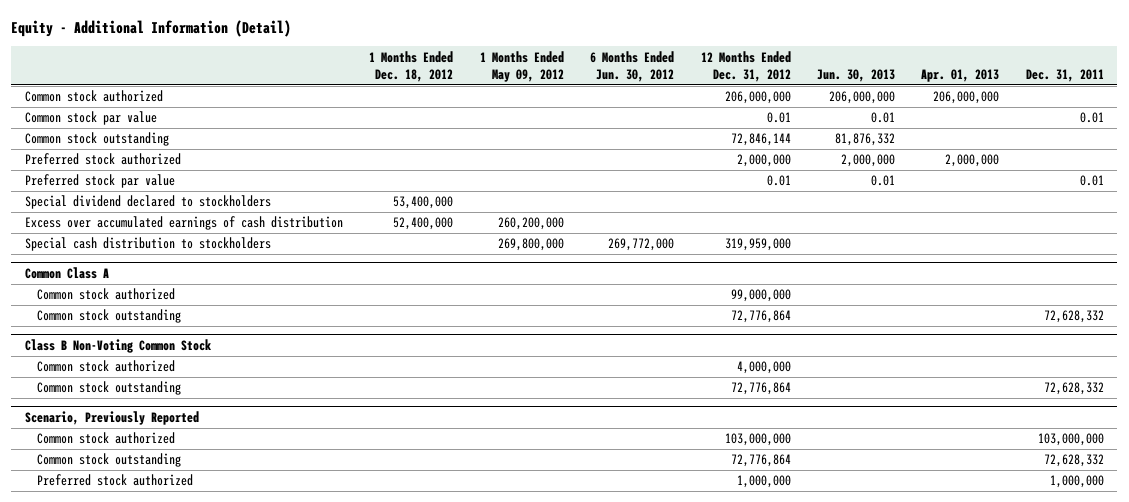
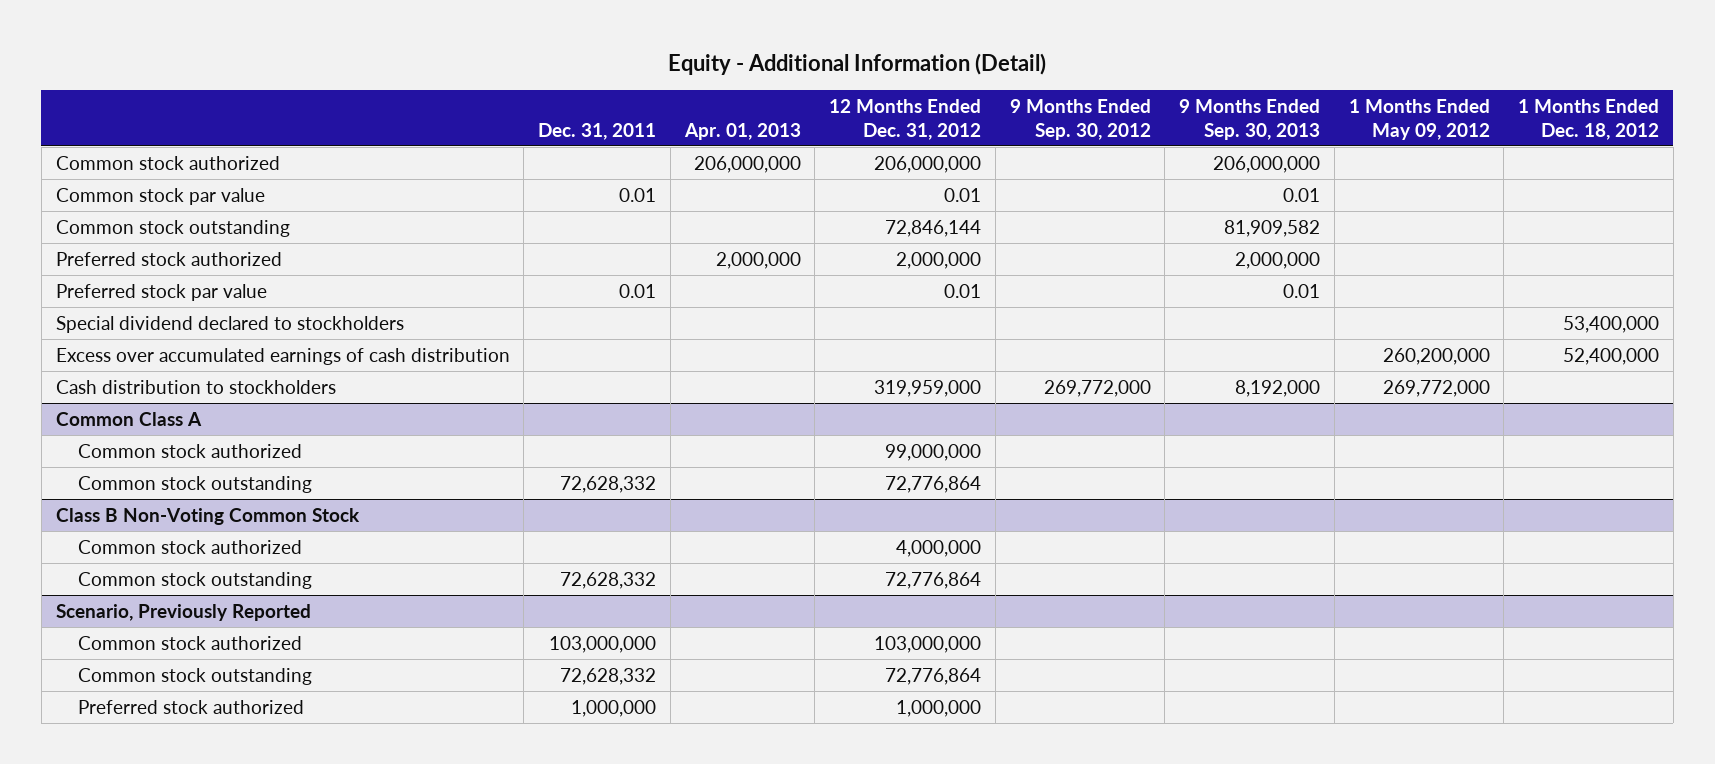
[590,50,675,82] 6 Months Ended Jun. 30, 2012 -> none
[817,68,896,82] Jun. 30, 2013 -> none
none -> [1009,98,1151,140] 9 Months Ended Sep. 30, 2012
none -> [1179,98,1321,140] 9 Months Ended Sep. 30, 2013
[24,237,271,252] Special cash distribution to stockholders -> [55,379,336,394] Cash distribution to stockholders
[497,238,564,252] 269,800,000 -> [1382,379,1490,397] 269,772,000

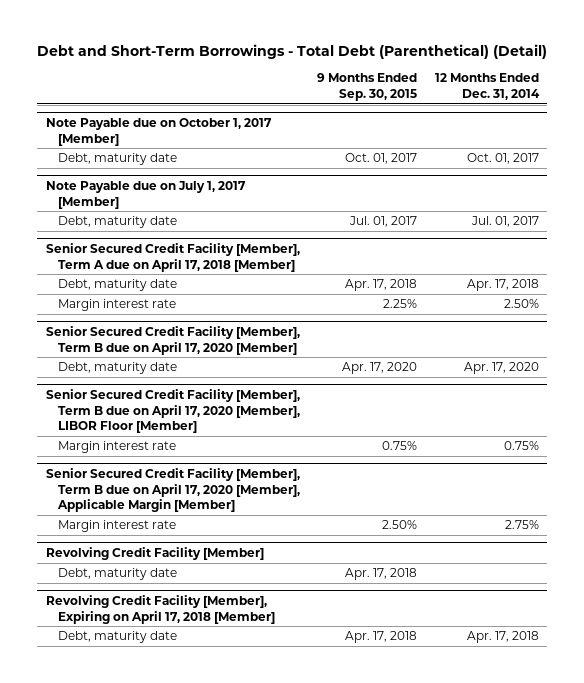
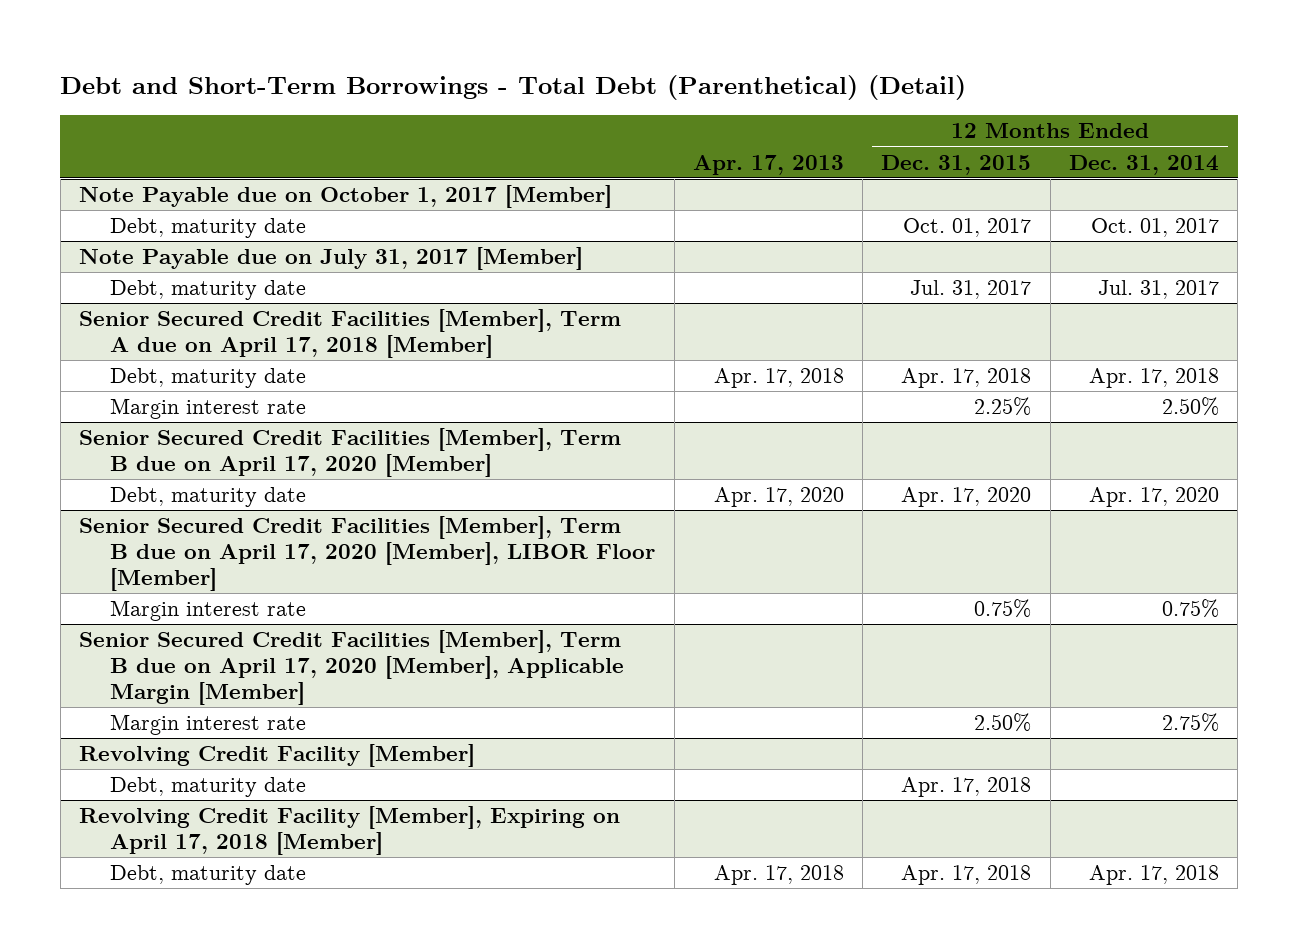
[317,73,418,102] 9 Months Ended Sep. 30, 2015 -> none
none -> [692,154,844,175] Apr. 17, 2013
none -> [881,154,1032,175] Dec. 31, 2015
[45,181,246,209] Note Payable due on July 1, 2017 [Member] -> [78,247,583,271] Note Payable due on July 31, 2017 [Member]
[470,216,539,228] Jul. 01, 2017 -> [1097,280,1219,300] Jul. 31, 2017
[45,243,300,272] Senior Secured Credit Facility [Member], Term A due on April 17, 2018 [Member] -> [78,309,621,358] Senior Secured Credit Facilities [Member], Term A due on April 17, 2018 [Member]
[45,326,300,355] Senior Secured Credit Facility [Member], Term B due on April 17, 2020 [Member] -> [78,428,621,477] Senior Secured Credit Facilities [Member], Term B due on April 17, 2020 [Member]
[45,389,300,434] Senior Secured Credit Facility [Member], Term B due on April 17, 2020 [Member], LIBOR Floor [Member] -> [78,516,656,591] Senior Secured Credit Facilities [Member], Term B due on April 17, 2020 [Member], LIBOR Floor [Member]
[45,468,300,513] Senior Secured Credit Facility [Member], Term B due on April 17, 2020 [Member], Applicable Margin [Member] -> [78,630,625,705] Senior Secured Credit Facilities [Member], Term B due on April 17, 2020 [Member], Applicable Margin [Member]

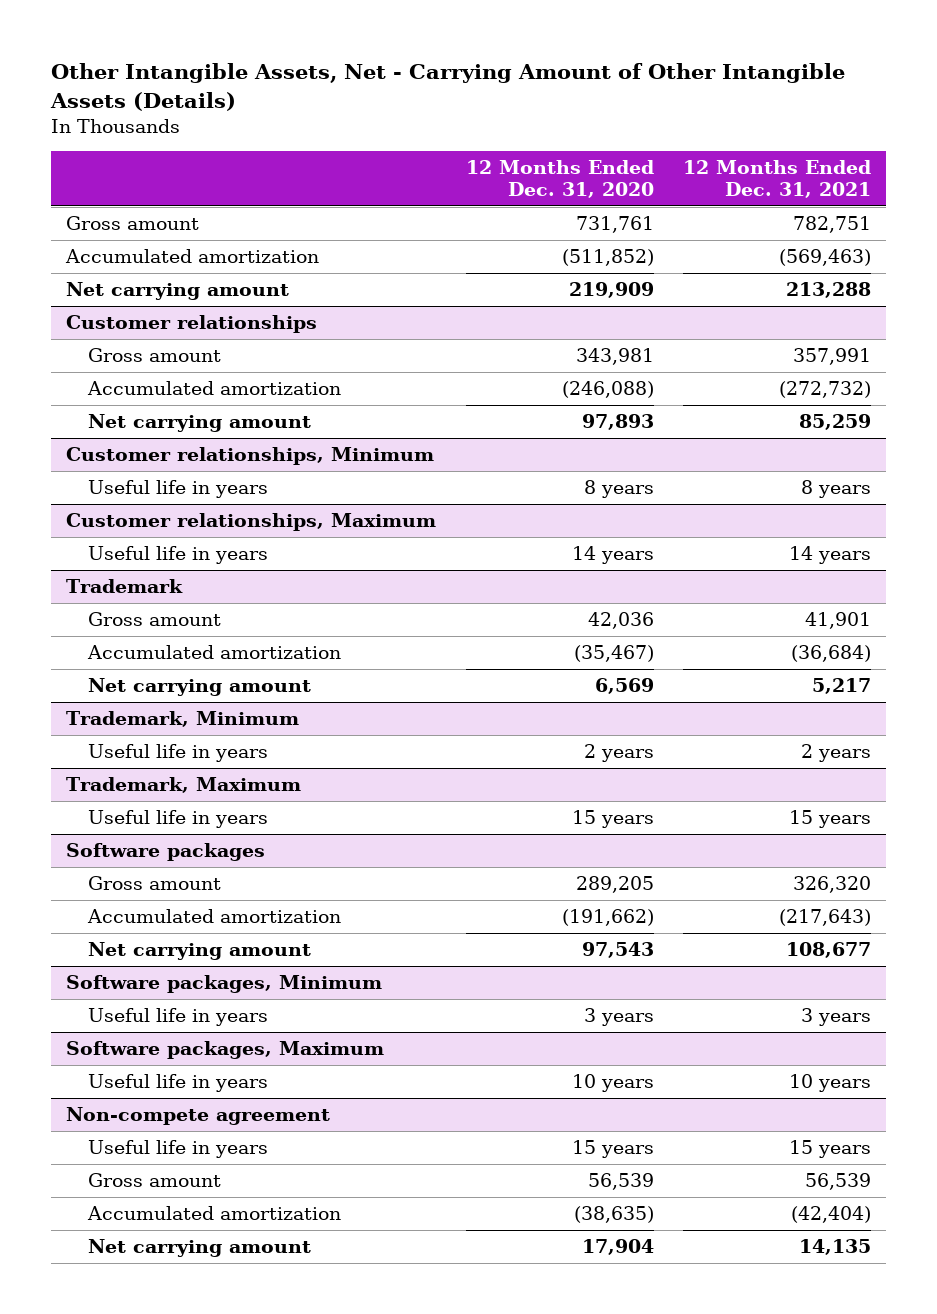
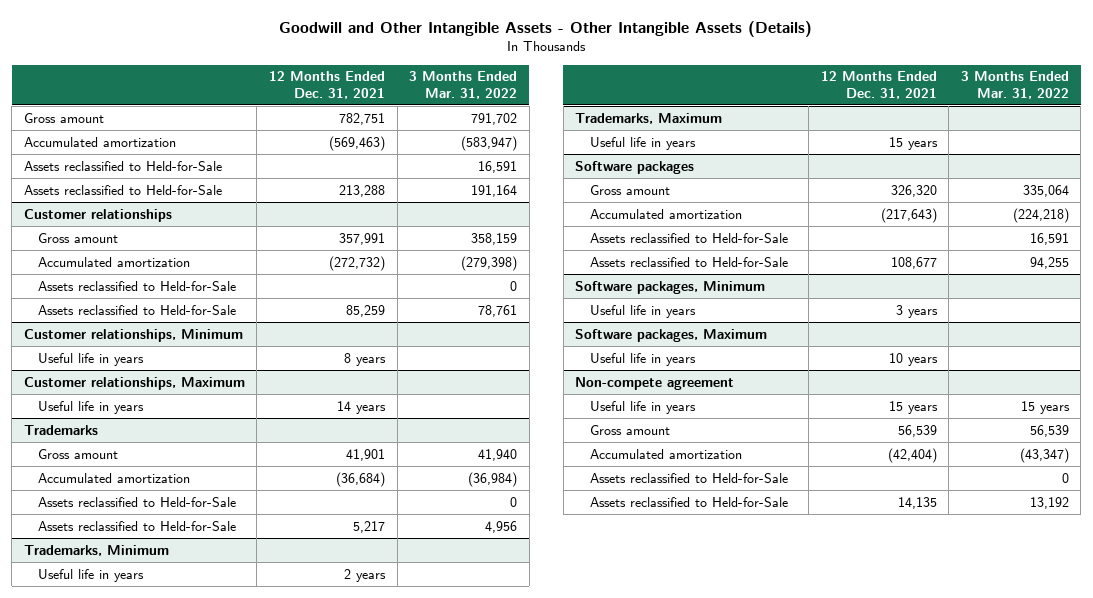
[49,63,845,112] Other Intangible Assets, Net - Carrying Amount of Other Intangible Assets (Details) -> [279,20,813,37] Goodwill and Other Intangible Assets - Other Intangible Assets (Details)
[465,160,654,199] 12 Months Ended Dec. 31, 2020 -> none
none -> [409,71,518,99] 3 Months Ended Mar. 31, 2022
none -> [23,160,222,171] Assets reclassified to Held-for-Sale
[65,282,289,301] Net carrying amount -> [23,184,222,195] Assets reclassified to Held-for-Sale
none -> [38,280,237,291] Assets reclassified to Held-for-Sale
[88,414,312,433] Net carrying amount -> [38,304,237,315] Assets reclassified to Held-for-Sale
[65,579,183,594] Trademark -> [23,424,98,435] Trademarks
none -> [38,496,237,507] Assets reclassified to Held-for-Sale
[88,678,312,697] Net carrying amount -> [38,520,237,531] Assets reclassified to Held-for-Sale
[65,711,299,728] Trademark, Minimum -> [23,544,169,556] Trademarks, Minimum
[65,777,301,794] Trademark, Maximum -> [575,112,723,124] Trademarks, Maximum
none -> [589,232,788,243] Assets reclassified to Held-for-Sale
[88,942,312,961] Net carrying amount -> [589,256,788,267] Assets reclassified to Held-for-Sale
none -> [589,472,788,483] Assets reclassified to Held-for-Sale
[88,1239,312,1258] Net carrying amount -> [589,496,788,507] Assets reclassified to Held-for-Sale

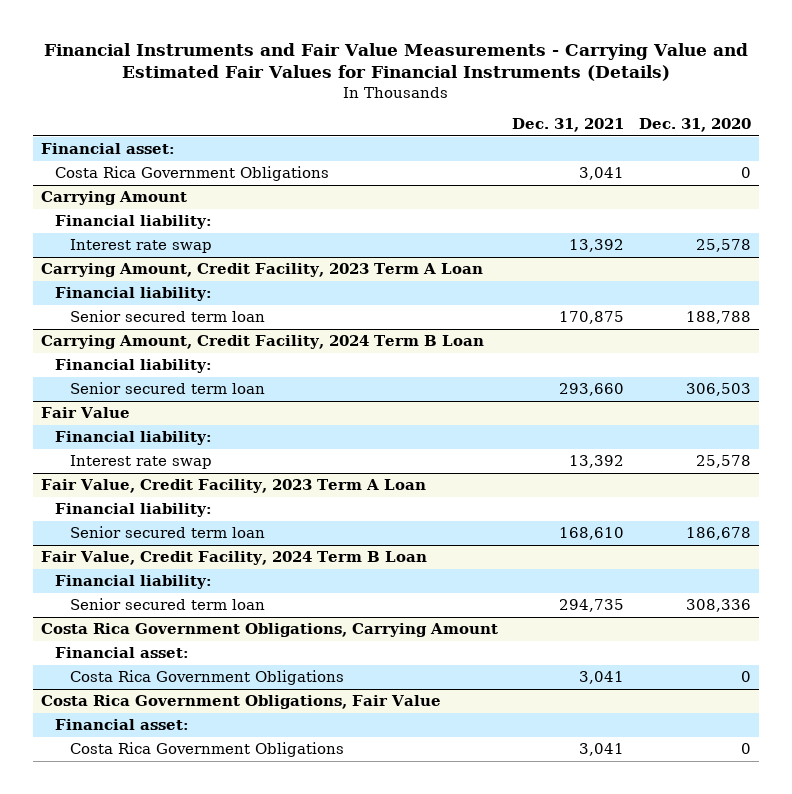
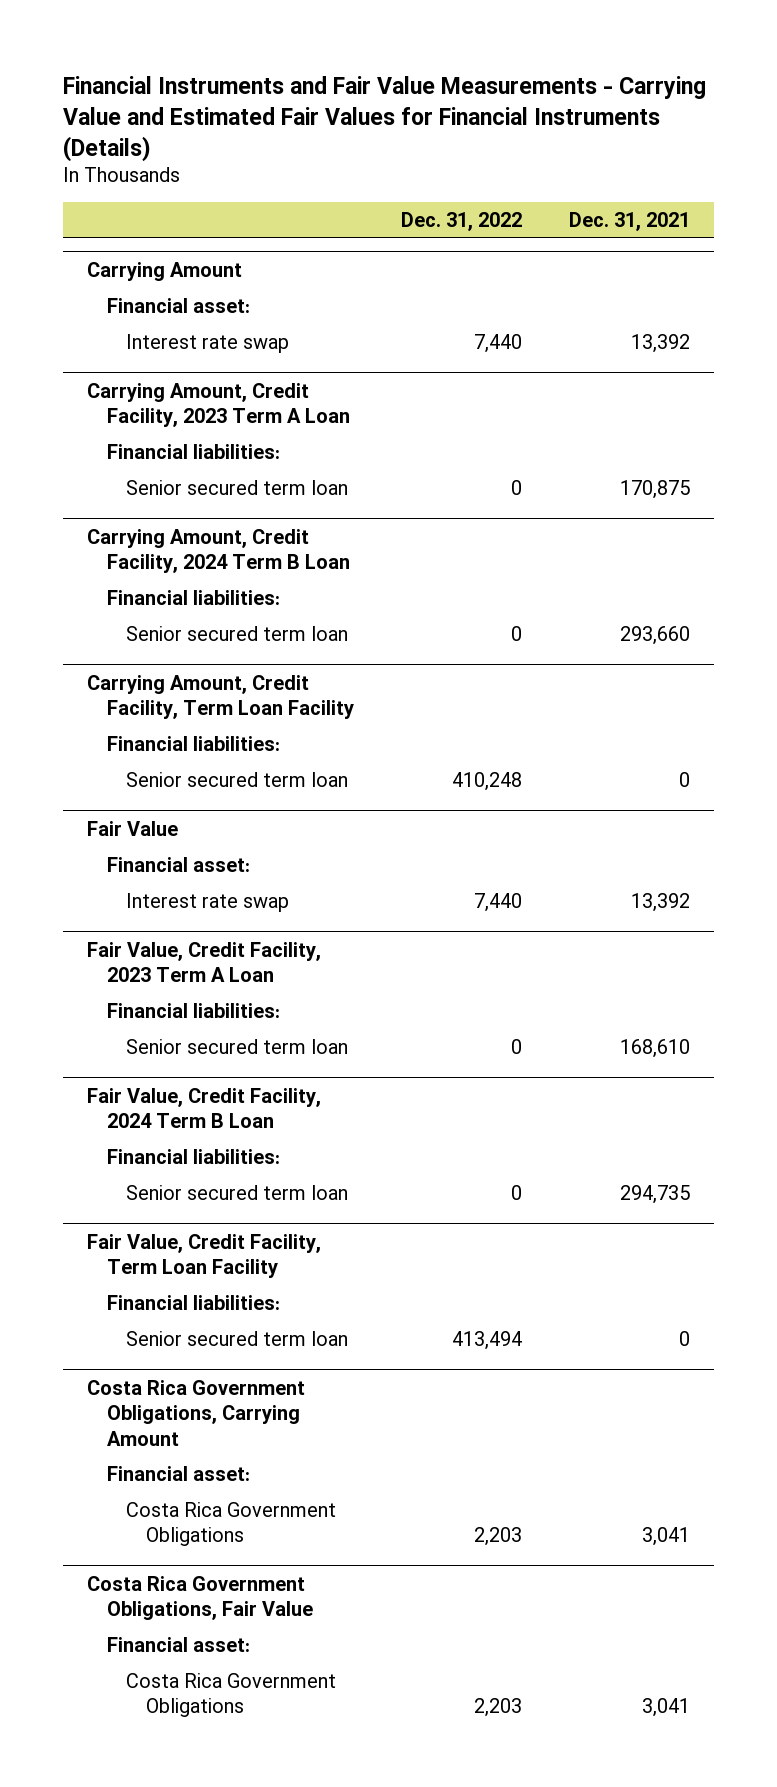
[639,118,752,133] Dec. 31, 2020 -> none
none -> [400,212,522,232] Dec. 31, 2022
[40,143,175,155] Financial asset: -> none
[55,166,330,182] Costa Rica Government Obligations -> none
[55,215,213,230] Financial liability: -> none
none -> [106,297,250,313] Financial asset:
[55,287,213,302] Financial liability: -> [106,443,280,459] Financial liabilities:
[55,359,213,374] Financial liability: -> [106,589,280,605] Financial liabilities:
none -> [86,674,354,720] Carrying Amount, Credit Facility, Term Loan Facility
none -> [106,735,280,751] Financial liabilities:
none -> [126,771,349,787] Senior secured term loan
[55,431,213,446] Financial liability: -> none
none -> [106,856,250,872] Financial asset:
[55,503,213,518] Financial liability: -> [106,1002,280,1018] Financial liabilities:
[55,575,213,590] Financial liability: -> [106,1148,280,1164] Financial liabilities:
none -> [86,1233,321,1279] Fair Value, Credit Facility, Term Loan Facility
none -> [106,1294,280,1310] Financial liabilities:
none -> [126,1330,349,1346] Senior secured term loan

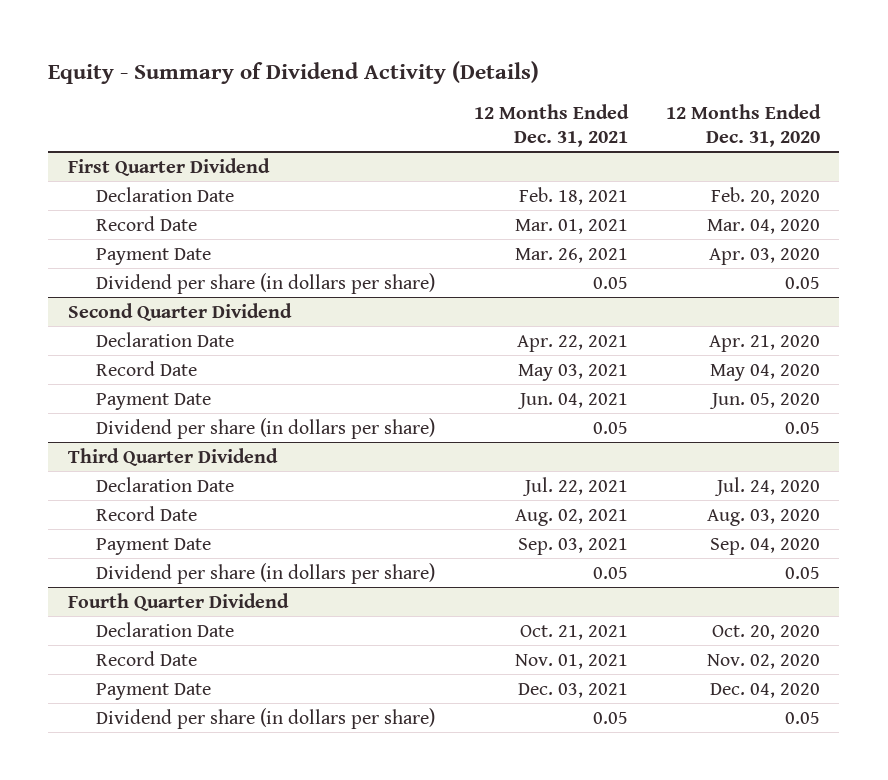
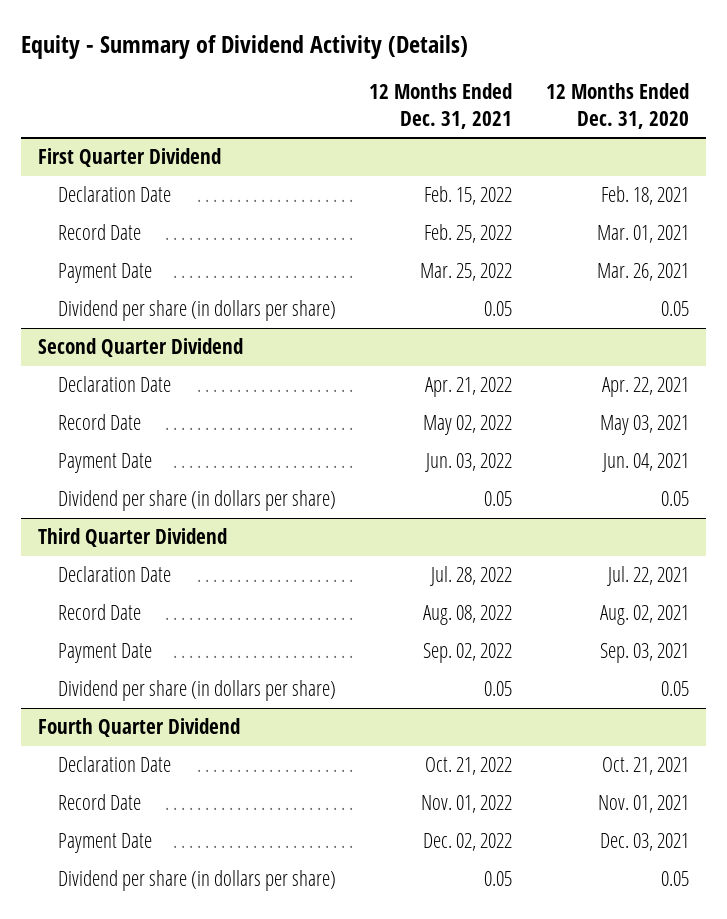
[518,186,628,205] Feb. 18, 2021 -> [424,186,513,206] Feb. 15, 2022
[711,186,821,205] Feb. 20, 2020 -> [600,186,689,206] Feb. 18, 2021
[514,218,628,234] Mar. 01, 2021 -> [424,224,513,244] Feb. 25, 2022
[707,218,821,234] Mar. 04, 2020 -> [596,225,689,244] Mar. 01, 2021
[514,247,628,263] Mar. 26, 2021 -> [420,263,513,282] Mar. 25, 2022
[709,247,821,265] Apr. 03, 2020 -> [596,263,689,282] Mar. 26, 2021
[516,334,628,352] Apr. 22, 2021 -> [425,377,513,398] Apr. 21, 2022
[709,334,821,352] Apr. 21, 2020 -> [601,377,689,398] Apr. 22, 2021
[517,363,628,381] May 03, 2021 -> [423,415,513,436] May 02, 2022
[710,363,821,381] May 04, 2020 -> [599,415,689,436] May 03, 2021
[516,392,628,409] Jun. 04, 2021 -> [425,453,513,473] Jun. 03, 2022
[709,392,821,409] Jun. 05, 2020 -> [601,453,689,473] Jun. 04, 2021
[521,476,628,496] Jul. 22, 2021 -> [430,566,513,587] Jul. 28, 2022
[714,476,821,496] Jul. 24, 2020 -> [606,566,689,587] Jul. 22, 2021
[514,508,628,526] Aug. 02, 2021 -> [423,605,513,626] Aug. 08, 2022
[707,508,821,526] Aug. 03, 2020 -> [599,605,689,626] Aug. 02, 2021
[517,537,628,555] Sep. 03, 2021 -> [423,643,513,664] Sep. 02, 2022
[710,537,821,555] Sep. 04, 2020 -> [599,643,689,664] Sep. 03, 2021
[519,624,628,640] Oct. 21, 2021 -> [425,757,513,776] Oct. 21, 2022
[712,624,821,640] Oct. 20, 2020 -> [601,757,689,776] Oct. 21, 2021
[514,653,628,669] Nov. 01, 2021 -> [421,795,513,814] Nov. 01, 2022
[707,653,821,669] Nov. 02, 2020 -> [597,795,689,814] Nov. 01, 2021
[517,682,628,698] Dec. 03, 2021 -> [423,833,513,852] Dec. 02, 2022
[710,682,821,698] Dec. 04, 2020 -> [599,833,689,852] Dec. 03, 2021

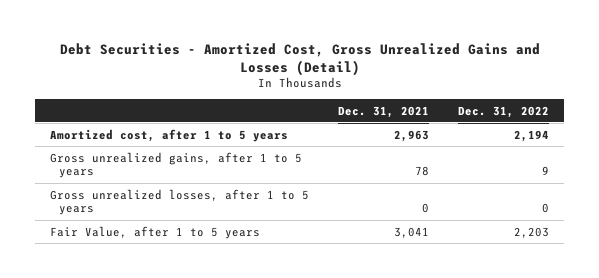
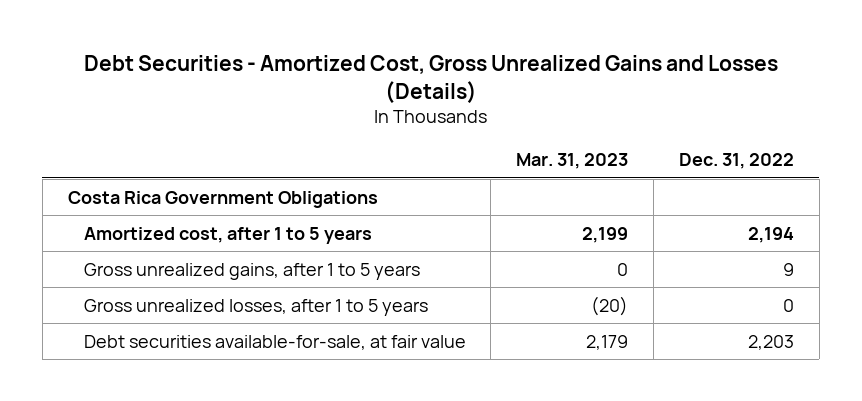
[59,42,540,76] Debt Securities - Amortized Cost, Gross Unrealized Gains and Losses (Detail) -> [83,54,778,103] Debt Securities - Amortized Cost, Gross Unrealized Gains and Losses (Details)
[338,105,430,118] Dec. 31, 2021 -> none
none -> [516,153,629,170] Mar. 31, 2023
none -> [67,190,378,208] Costa Rica Government Obligations
[50,225,261,239] Fair Value, after 1 to 5 years -> [83,334,466,350] Debt securities available-for-sale, at fair value

